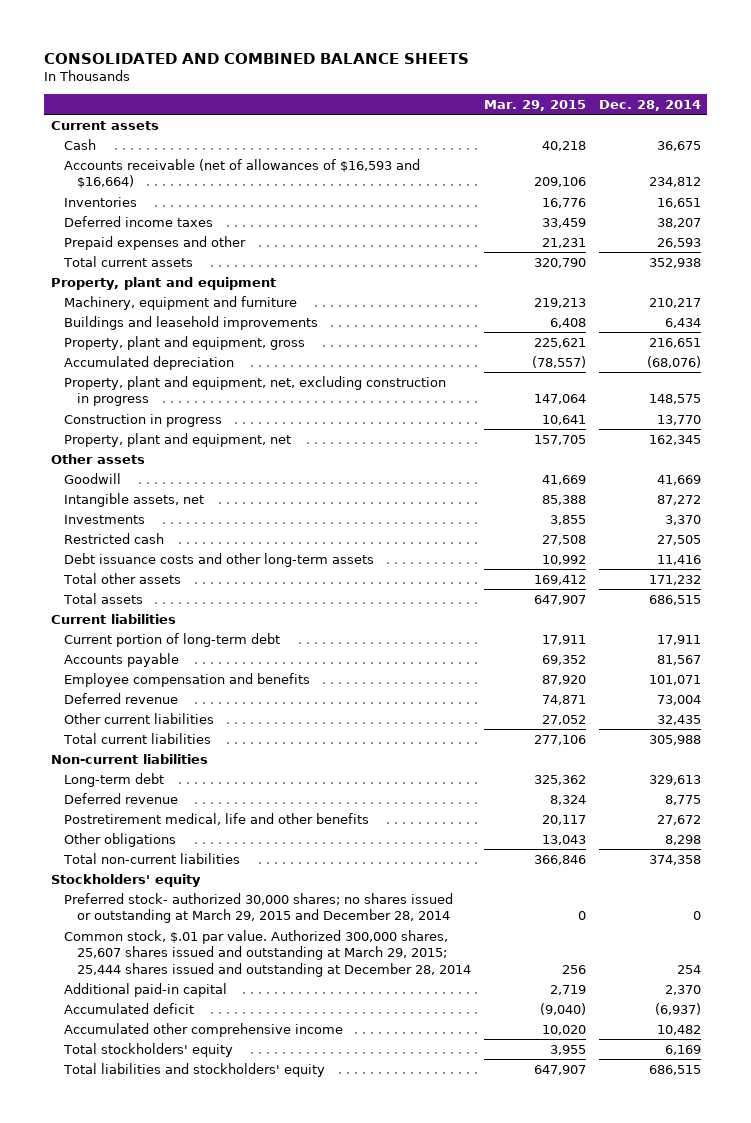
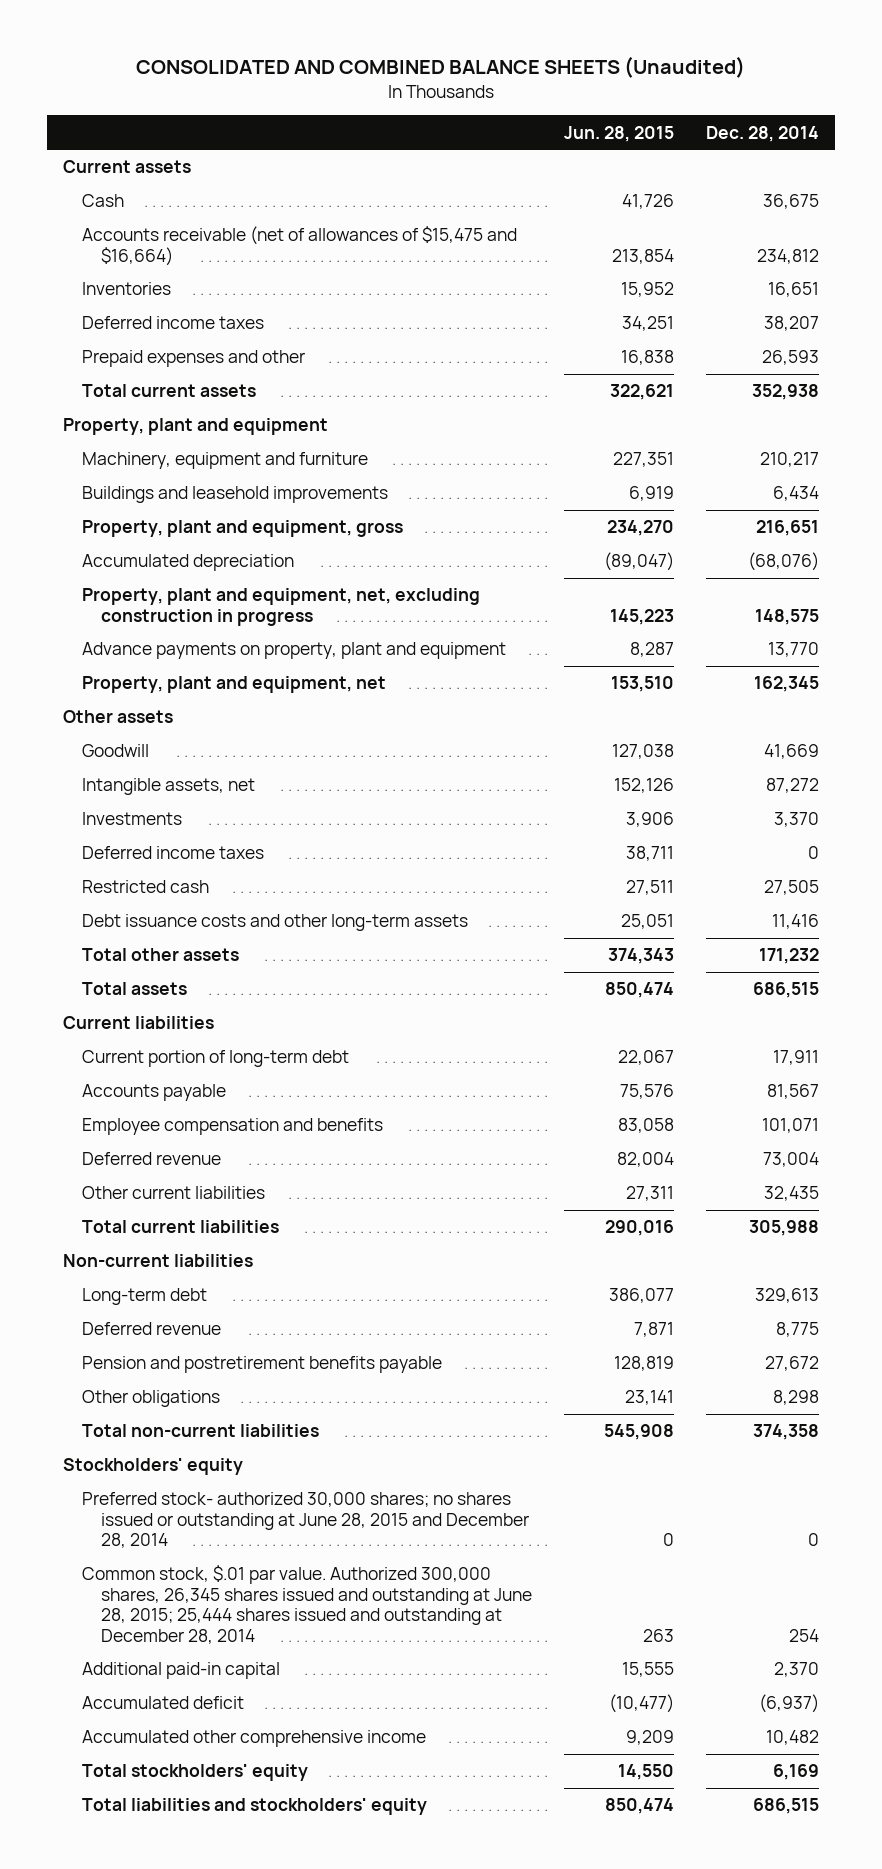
[44,53,470,65] CONSOLIDATED AND COMBINED BALANCE SHEETS -> [136,56,746,79] CONSOLIDATED AND COMBINED BALANCE SHEETS (Unaudited)
[483,99,586,111] Mar. 29, 2015 -> none
none -> [564,125,675,142] Jun. 28, 2015
[63,158,420,189] Accounts receivable (net of allowances of $16,593 and $16,664) -> [81,226,517,266] Accounts receivable (net of allowances of $15,475 and $16,664)
[63,413,222,427] Construction in progress -> [81,642,506,660] Advance payments on property, plant and equipment
none -> [81,846,264,860] Deferred income taxes
[63,812,369,825] Postretirement medical, life and other benefits -> [81,1356,442,1374] Pension and postretirement benefits payable
[63,892,453,924] Preferred stock- authorized 30,000 shares; no shares issued or outstanding at March 29, 2015 and December 28, 2014 -> [81,1492,530,1549] Preferred stock- authorized 30,000 shares; no shares issued or outstanding at June 28, 2015 and December 28, 2014
[63,929,472,977] Common stock, $.01 par value. Authorized 300,000 shares, 25,607 shares issued and outstanding at March 29, 2015; 25,444 shares issued and outstanding at December 28, 2014 -> [81,1565,533,1644] Common stock, $.01 par value. Authorized 300,000 shares, 26,345 shares issued and outstanding at June 28, 2015; 25,444 shares issued and outstanding at December 28, 2014

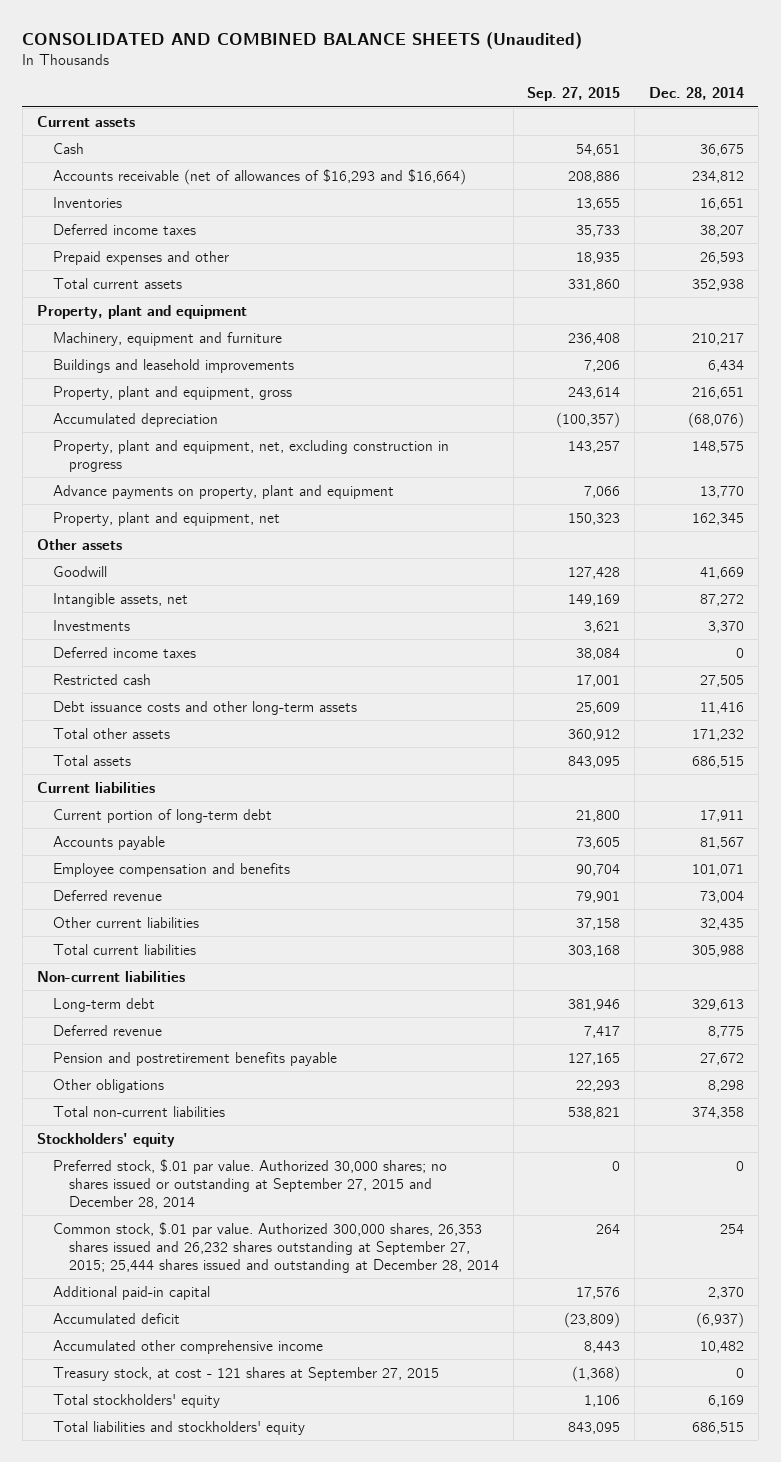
[564,125,675,142] Jun. 28, 2015 -> none
none -> [527,87,621,102] Sep. 27, 2015
[81,226,517,266] Accounts receivable (net of allowances of $15,475 and $16,664) -> [52,168,466,185] Accounts receivable (net of allowances of $16,293 and $16,664)
[81,1492,530,1549] Preferred stock- authorized 30,000 shares; no shares issued or outstanding at June 28, 2015 and December 28, 2014 -> [52,1158,447,1209] Preferred stock, $.01 par value. Authorized 30,000 shares; no shares issued or outstanding at September 27, 2015 and December 28, 2014
[81,1565,533,1644] Common stock, $.01 par value. Authorized 300,000 shares, 26,345 shares issued and outstanding at June 28, 2015; 25,444 shares issued and outstanding at December 28, 2014 -> [52,1221,499,1273] Common stock, $.01 par value. Authorized 300,000 shares, 26,353 shares issued and 26,232 shares outstanding at September 27, 2015; 25,444 shares issued and outstanding at December 28, 2014
none -> [52,1366,439,1381] Treasury stock, at cost - 121 shares at September 27, 2015

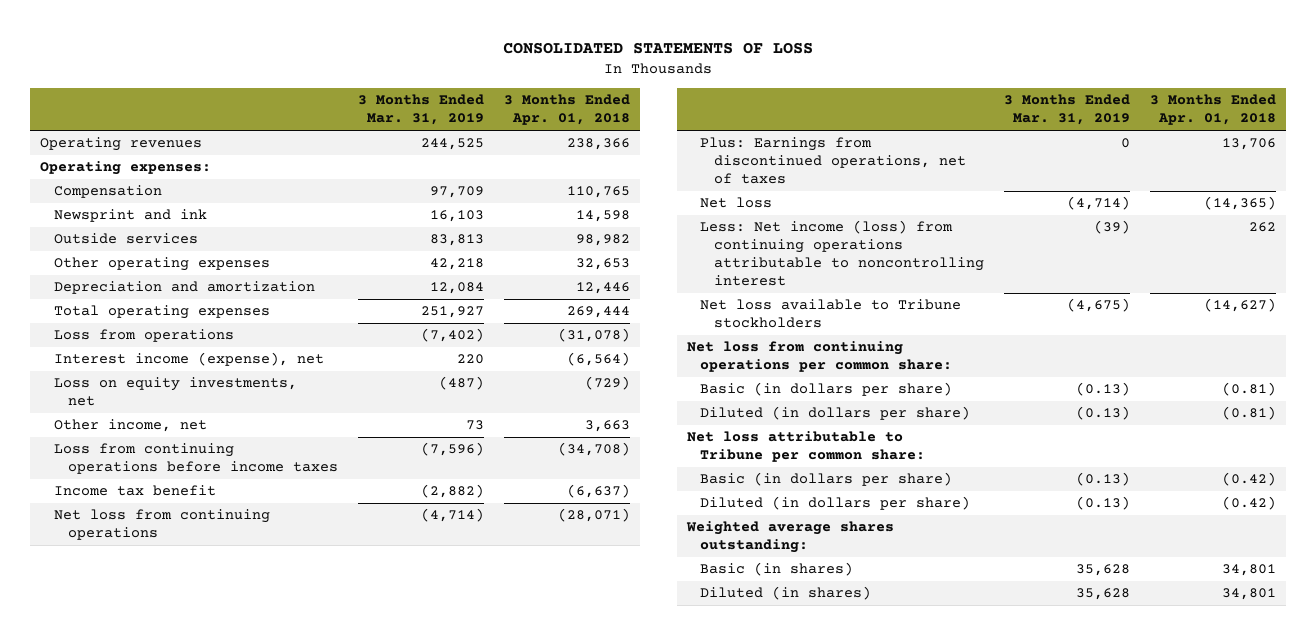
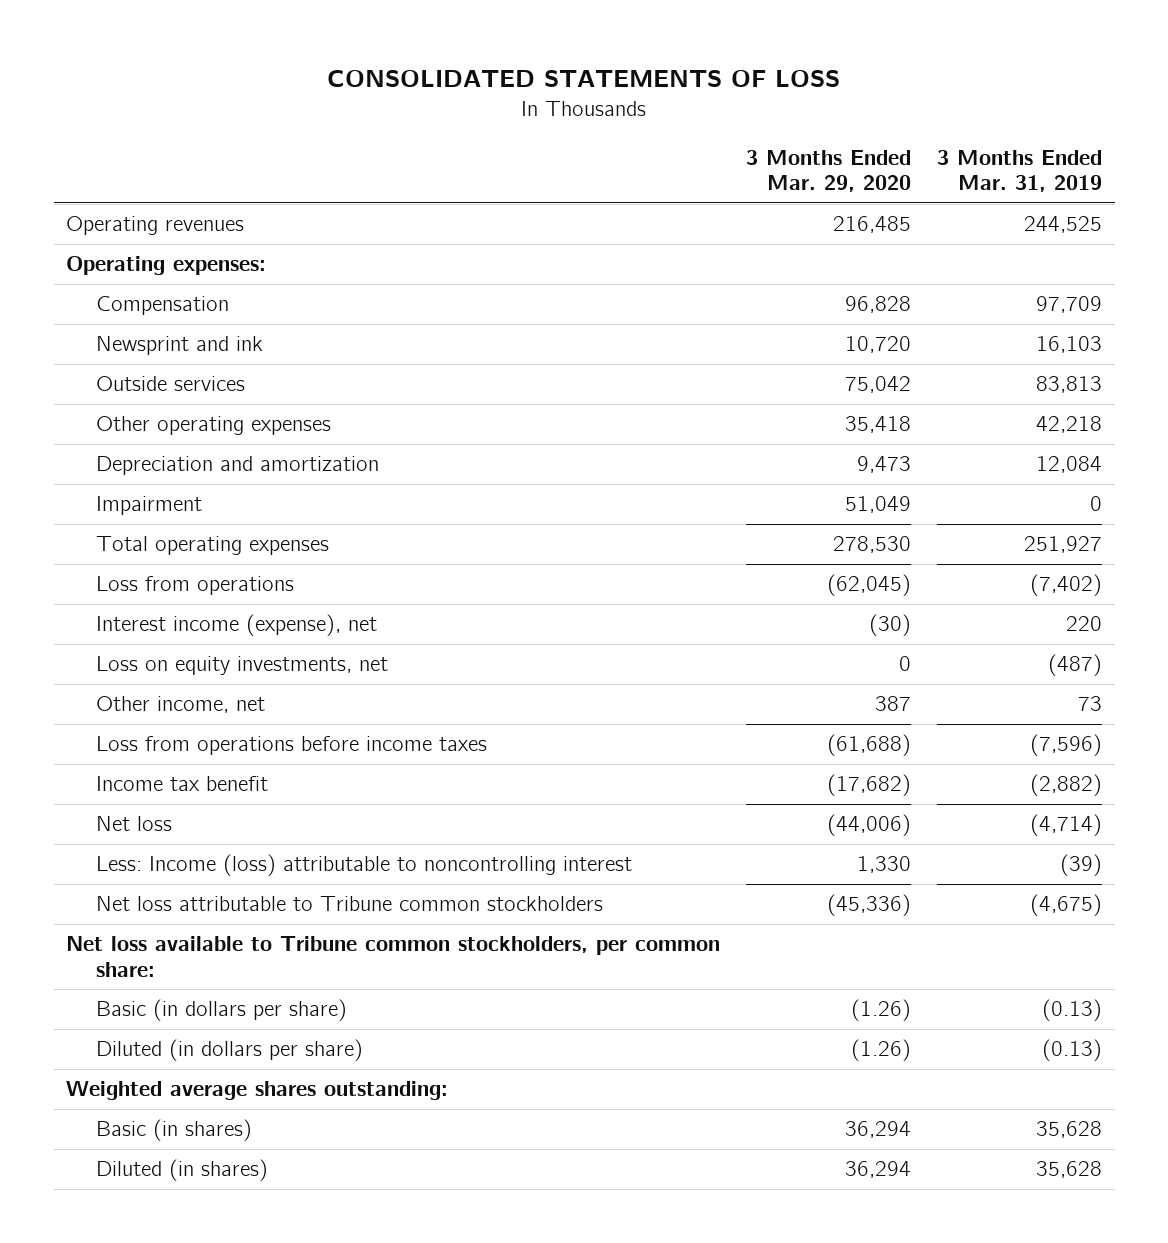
[503,94,630,126] 3 Months Ended Apr. 01, 2018 -> none
none -> [746,149,912,193] 3 Months Ended Mar. 29, 2020
none -> [96,496,203,516] Impairment
[54,443,338,475] Loss from continuing operations before income taxes -> [96,736,488,756] Loss from operations before income taxes
[54,509,271,541] Net loss from continuing operations -> none
[700,137,967,185] Plus: Earnings from discontinued operations, net of taxes -> none
[686,341,953,373] Net loss from continuing operations per common share: -> none
[700,382,953,397] Basic (in dollars per share) -> none
[700,406,971,421] Diluted (in dollars per share) -> none
[700,220,985,286] Less: Net income (loss) from continuing operations attributable to noncontrolling interest -> [96,854,633,877] Less: Income (loss) attributable to noncontrolling interest
[700,299,962,329] Net loss available to Tribune stockholders -> [96,896,604,912] Net loss attributable to Tribune common stockholders
[686,431,926,463] Net loss attributable to Tribune per common share: -> [66,936,721,977] Net loss available to Tribune common stockholders, per common share:

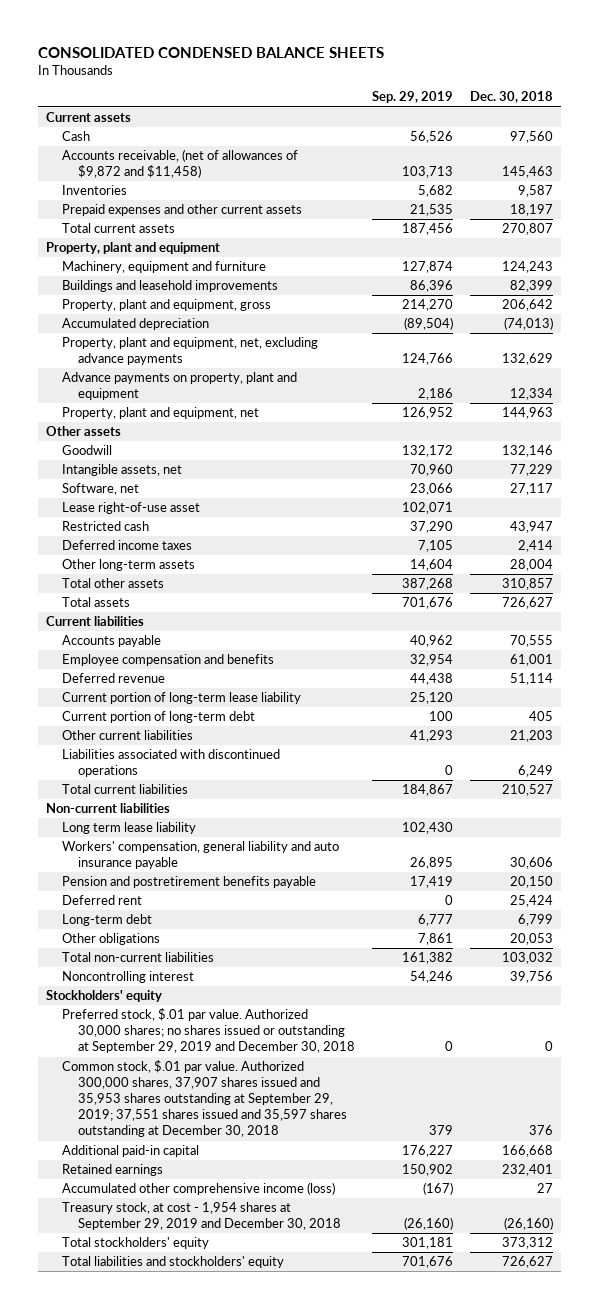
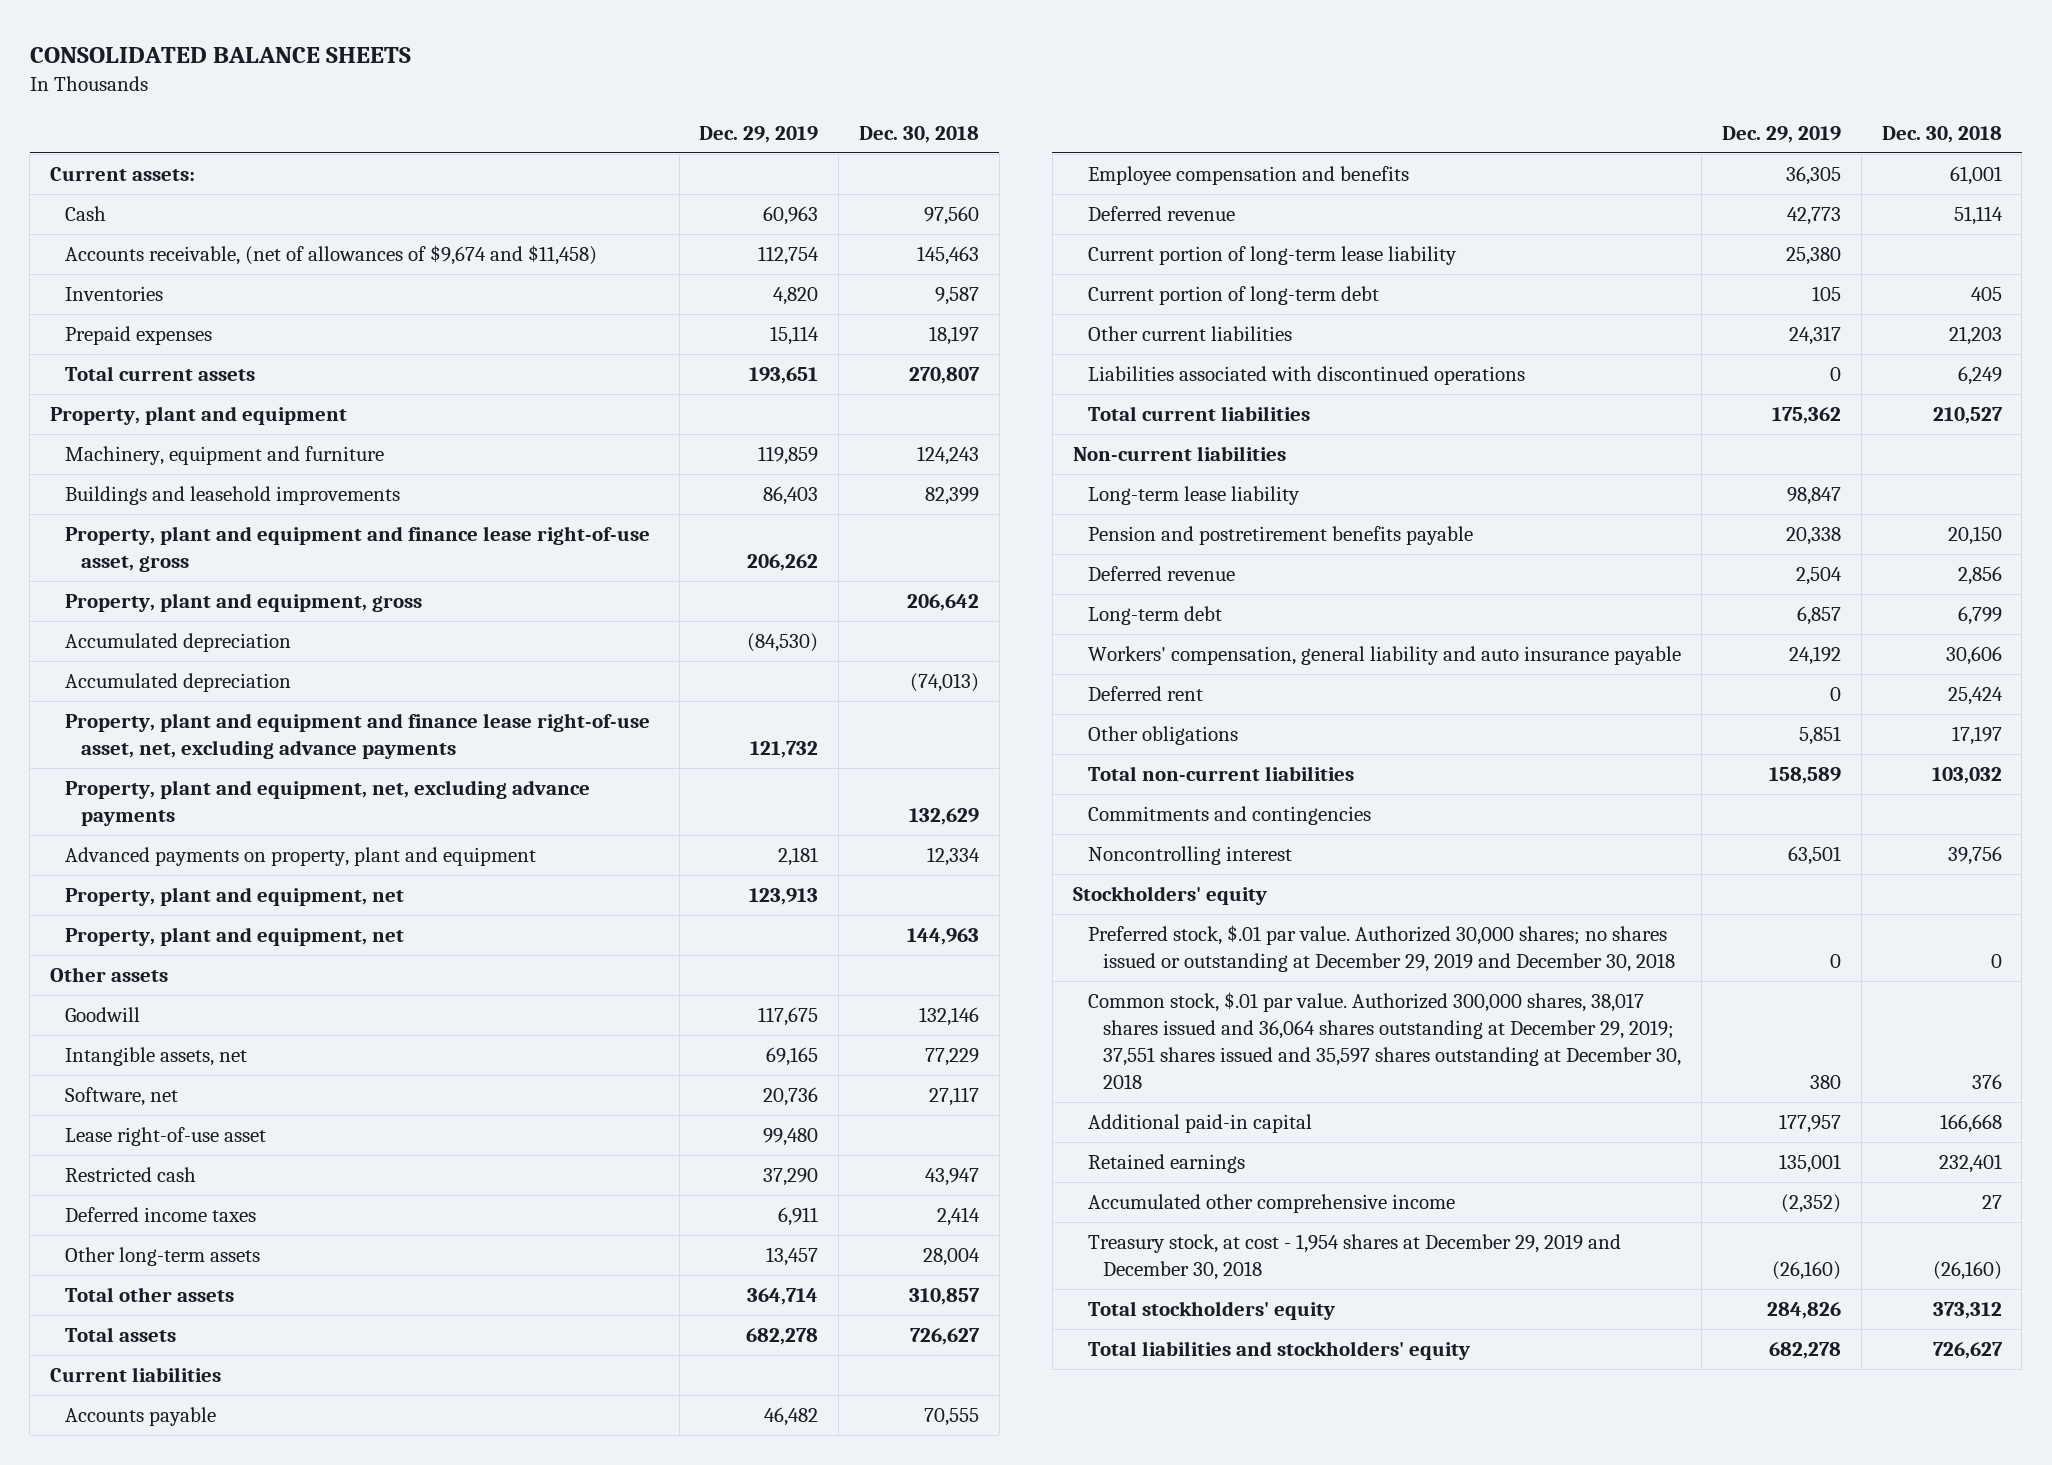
[37,46,384,58] CONSOLIDATED CONDENSED BALANCE SHEETS -> [29,46,411,63] CONSOLIDATED BALANCE SHEETS
[372,91,454,104] Sep. 29, 2019 -> none
none -> [699,125,819,143] Dec. 29, 2019
[46,112,132,123] Current assets -> [50,167,196,182] Current assets:
[62,149,299,179] Accounts receivable, (net of allowances of $9,872 and $11,458) -> [65,245,598,266] Accounts receivable, (net of allowances of $9,674 and $11,458)
[62,204,303,217] Prepaid expenses and other current assets -> [65,326,213,346] Prepaid expenses
none -> [65,526,651,573] Property, plant and equipment and finance lease right-of-use asset, gross
none -> [65,633,292,653] Accumulated depreciation
none -> [65,713,651,760] Property, plant and equipment and finance lease right-of-use asset, net, excluding advance payments
[62,372,298,401] Advance payments on property, plant and equipment -> [65,847,537,867] Advanced payments on property, plant and equipment
none -> [65,887,405,907] Property, plant and equipment, net
[62,822,197,835] Long term lease liability -> [1088,486,1301,506] Long-term lease liability
none -> [1088,566,1236,582] Deferred revenue
[62,841,340,870] Workers' compensation, general liability and auto insurance payable -> [1088,646,1682,666] Workers' compensation, general liability and auto insurance payable
[62,895,143,906] Deferred rent -> [1088,686,1204,702] Deferred rent
[509,933,553,946] 20,053 -> [1951,726,2002,746] 17,197
none -> [1088,806,1372,826] Commitments and contingencies
[62,1008,356,1054] Preferred stock, $.01 par value. Authorized 30,000 shares; no shares issued or outstanding at September 29, 2019 and December 30, 2018 -> [1088,925,1676,973] Preferred stock, $.01 par value. Authorized 30,000 shares; no shares issued or outstanding at December 29, 2019 and December 30, 2018
[62,1060,348,1138] Common stock, $.01 par value. Authorized 300,000 shares, 37,907 shares issued and 35,953 shares outstanding at September 29, 2019; 37,551 shares issued and 35,597 shares outstanding at December 30, 2018 -> [1088,992,1682,1089] Common stock, $.01 par value. Authorized 300,000 shares, 38,017 shares issued and 36,064 shares outstanding at December 29, 2019; 37,551 shares issued and 35,597 shares outstanding at December 30, 2018
[62,1182,336,1196] Accumulated other comprehensive income (loss) -> [1088,1194,1456,1214] Accumulated other comprehensive income
[62,1202,342,1231] Treasury stock, at cost - 1,954 shares at September 29, 2019 and December 30, 2018 -> [1088,1234,1622,1281] Treasury stock, at cost - 1,954 shares at December 29, 2019 and December 30, 2018

